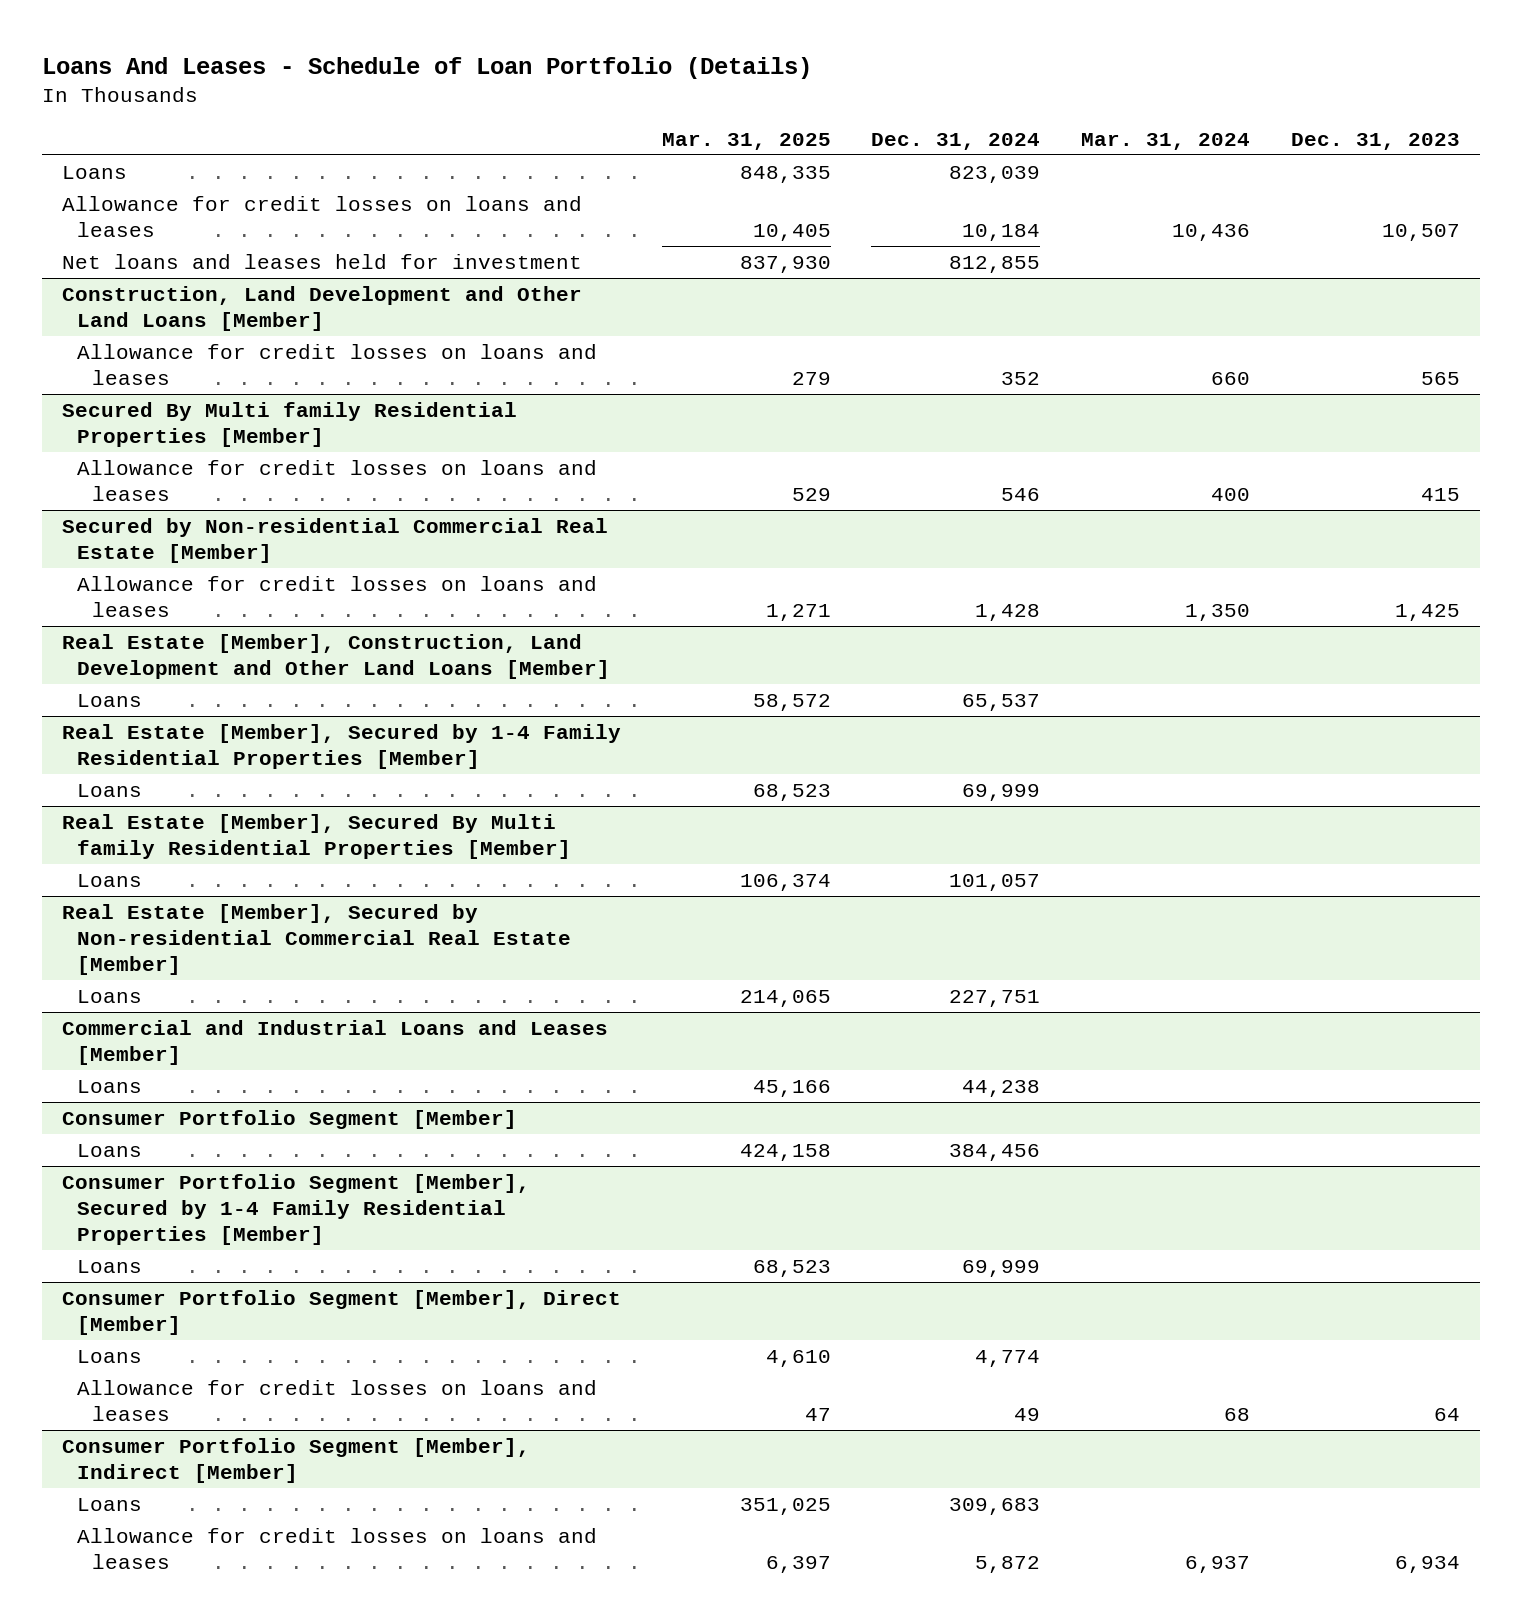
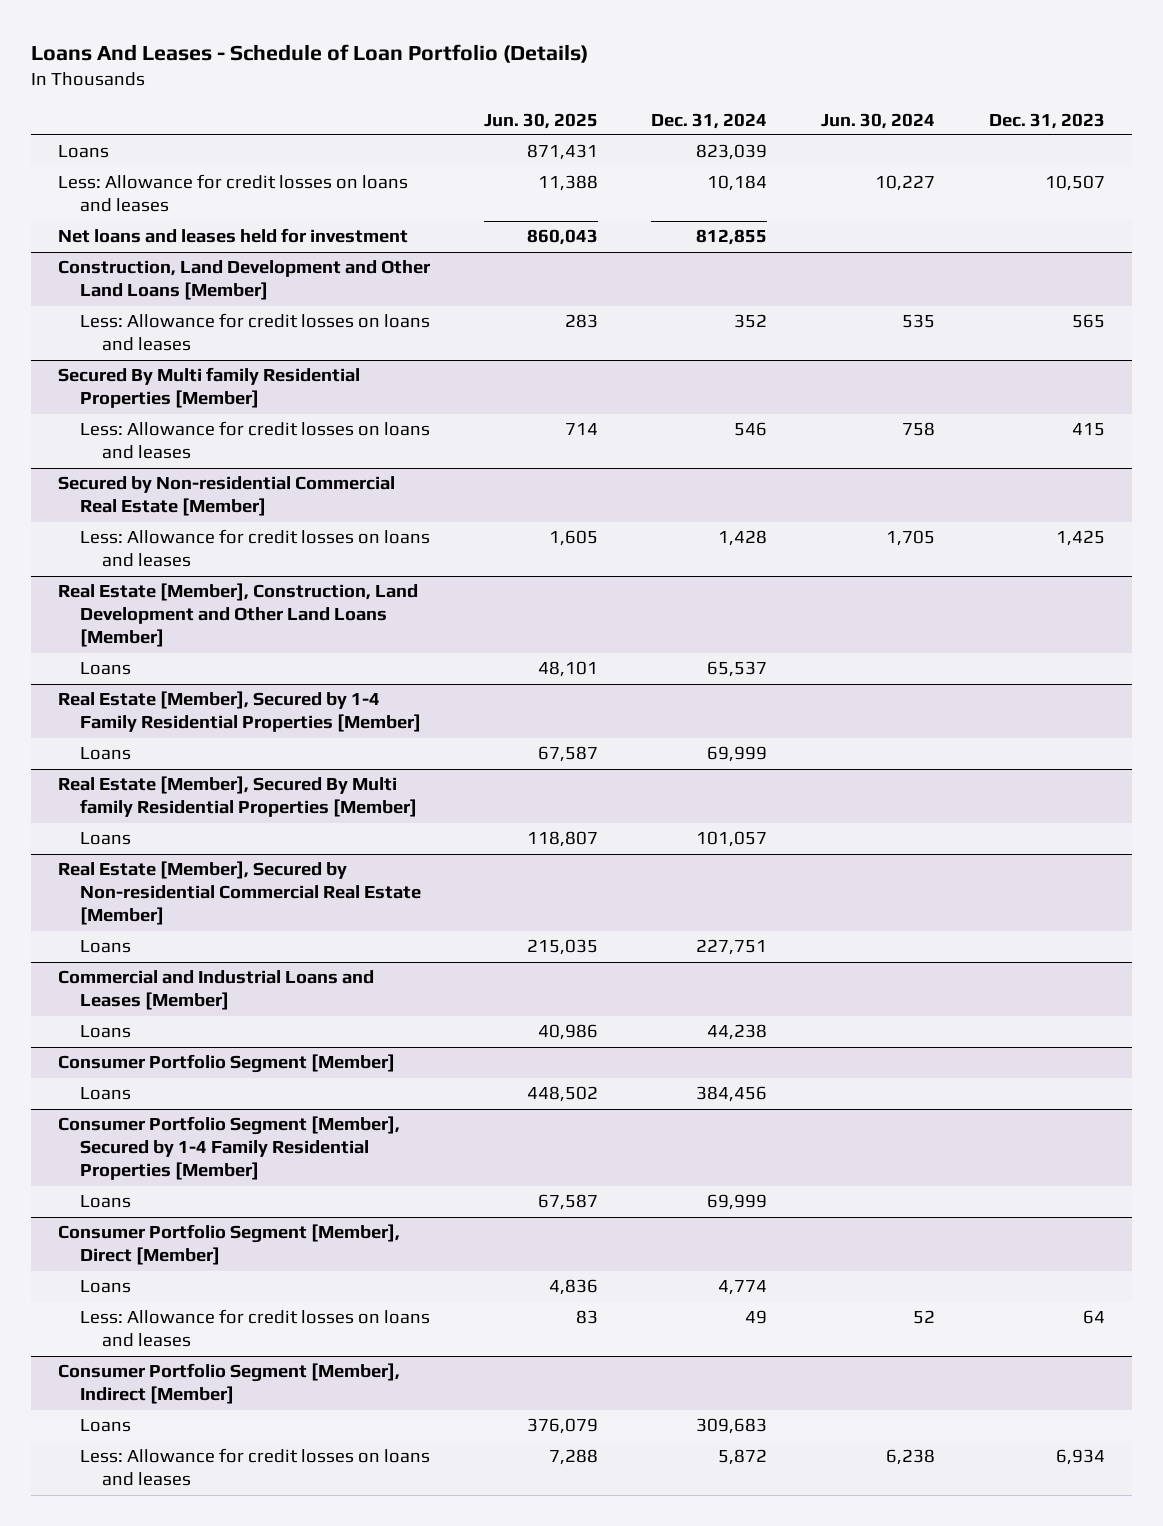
[661,132,831,150] Mar. 31, 2025 -> none
[1080,132,1250,150] Mar. 31, 2024 -> none
none -> [483,112,598,129] Jun. 30, 2025
none -> [821,112,936,129] Jun. 30, 2024
[62,195,583,238] Allowance for credit losses on loans and leases -> [57,174,408,213] Less: Allowance for credit losses on loans and leases
[77,343,598,386] Allowance for credit losses on loans and leases -> [79,313,430,352] Less: Allowance for credit losses on loans and leases
[77,459,598,502] Allowance for credit losses on loans and leases -> [79,421,430,460] Less: Allowance for credit losses on loans and leases
[77,575,598,618] Allowance for credit losses on loans and leases -> [79,529,430,568] Less: Allowance for credit losses on loans and leases
[77,1379,598,1422] Allowance for credit losses on loans and leases -> [79,1309,430,1348] Less: Allowance for credit losses on loans and leases
[77,1527,598,1570] Allowance for credit losses on loans and leases -> [79,1448,430,1487] Less: Allowance for credit losses on loans and leases

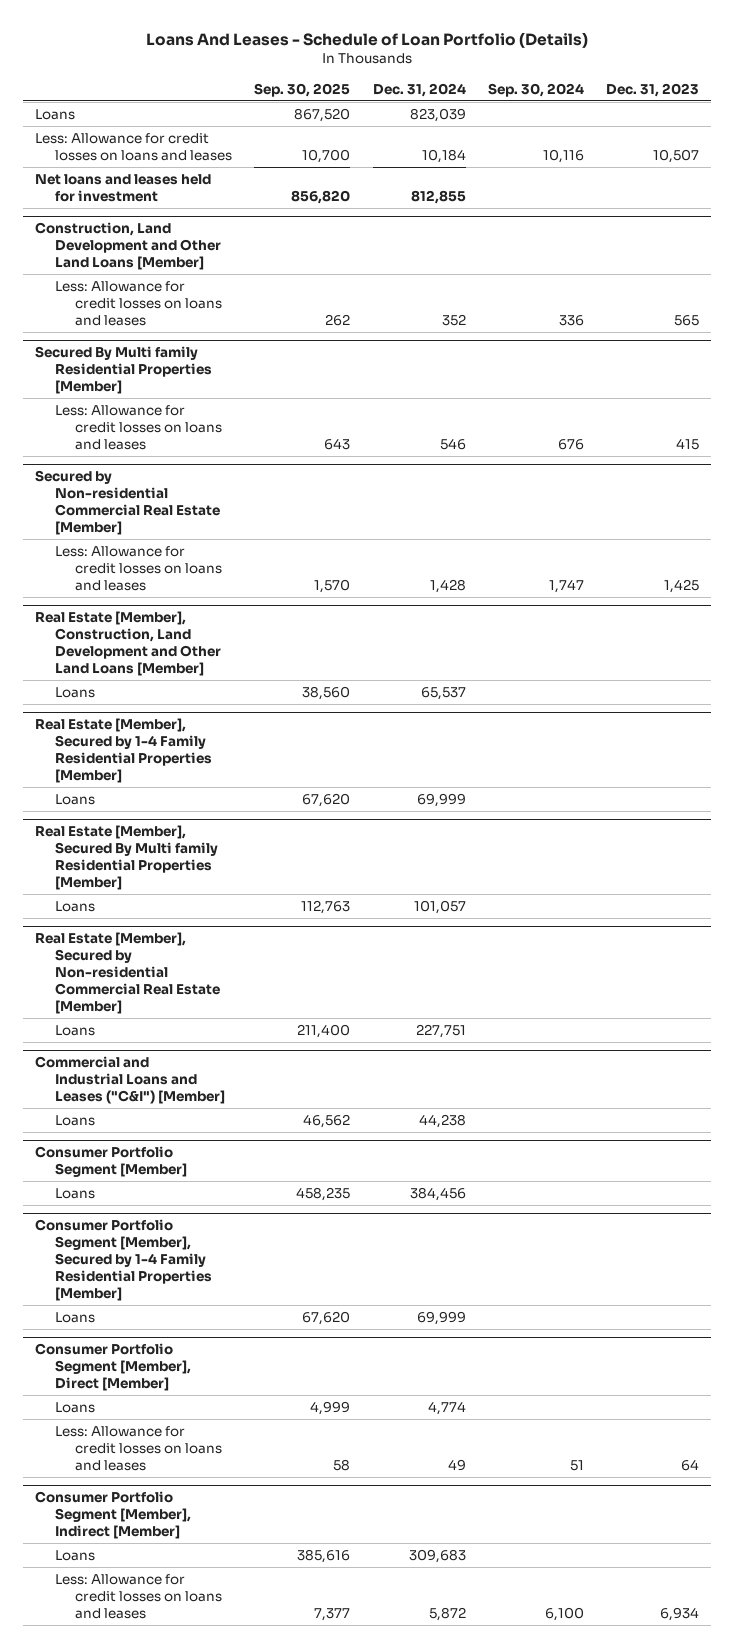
[483,112,598,129] Jun. 30, 2025 -> none
[821,112,936,129] Jun. 30, 2024 -> none
none -> [254,82,351,97] Sep. 30, 2025
none -> [487,82,584,97] Sep. 30, 2024
[57,970,374,1011] Commercial and Industrial Loans and Leases [Member] -> [34,1056,225,1105] Commercial and Industrial Loans and Leases ("C&I") [Member]

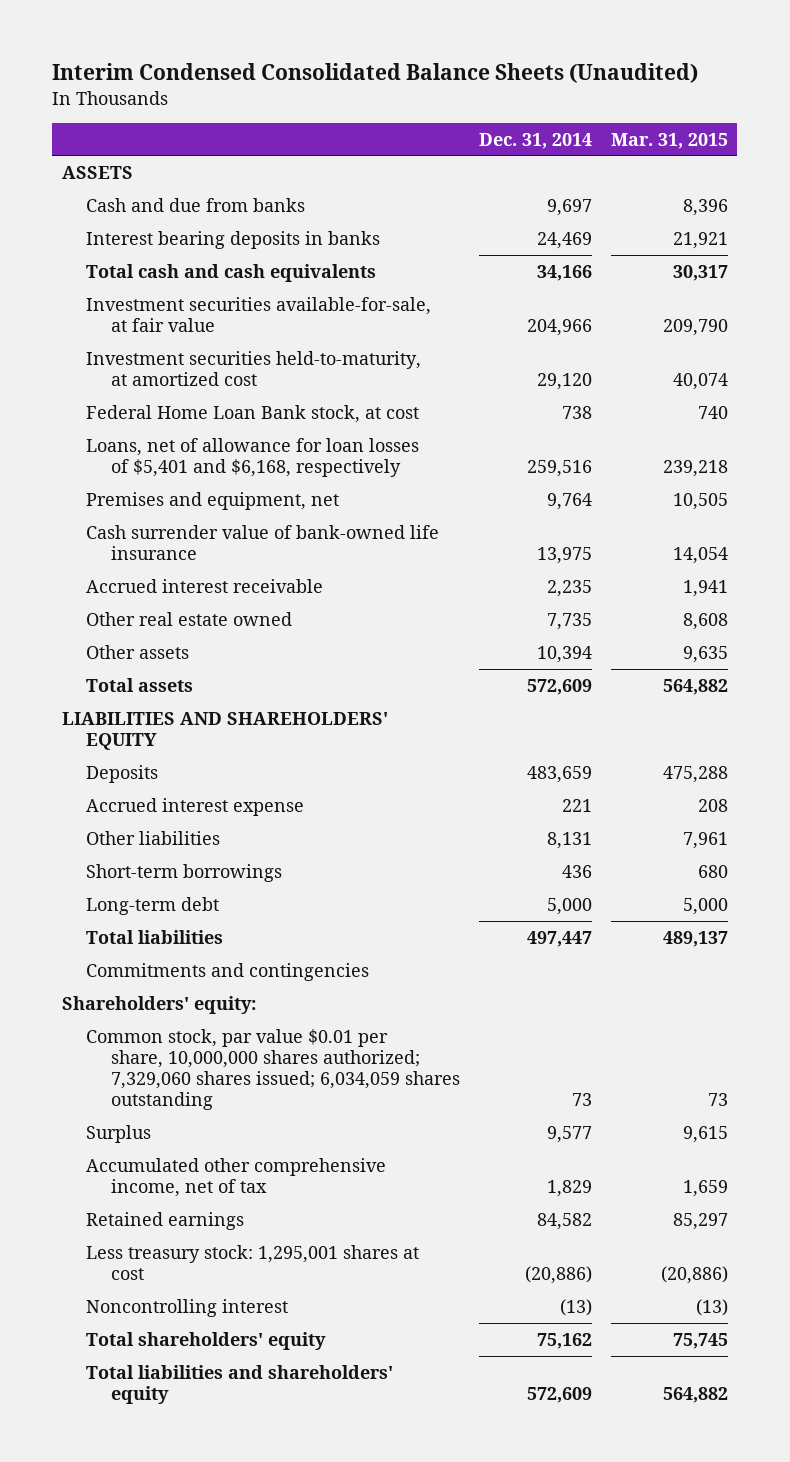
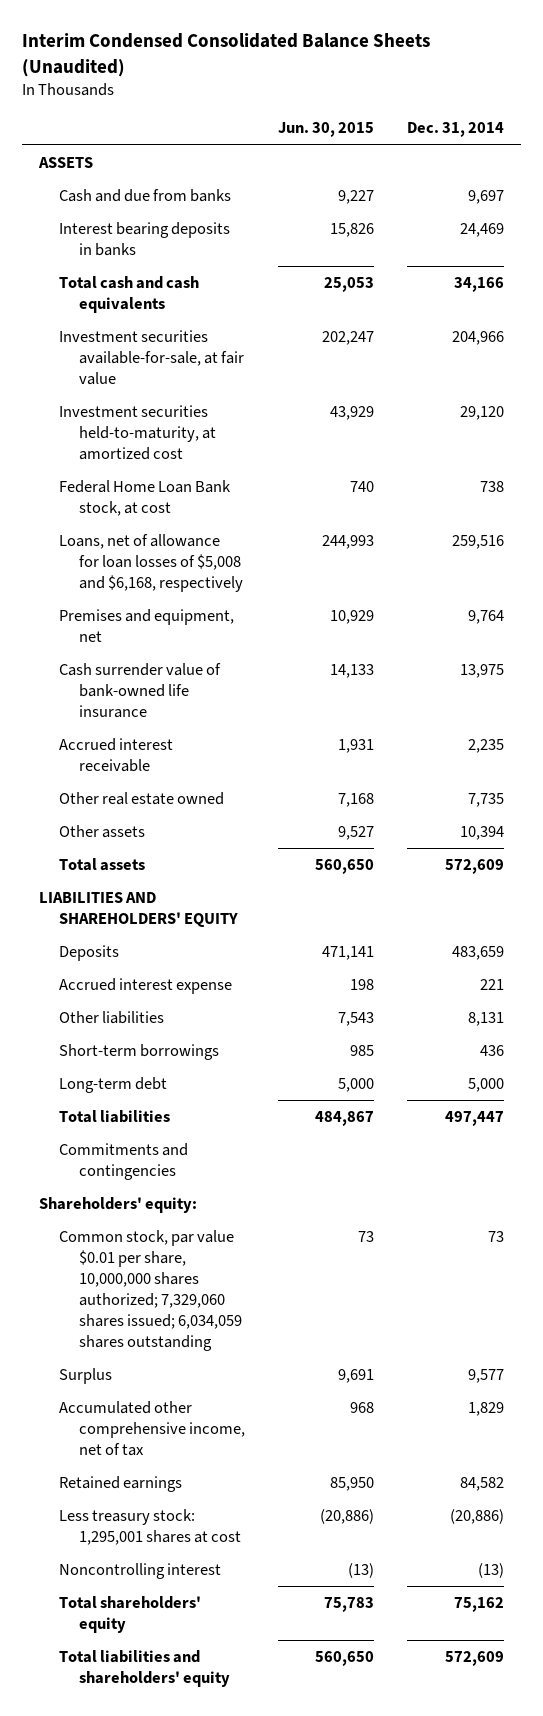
[610,132,728,149] Mar. 31, 2015 -> none
none -> [278,122,375,138] Jun. 30, 2015
[86,437,420,478] Loans, net of allowance for loan losses of $5,401 and $6,168, respectively -> [58,534,244,593] Loans, net of allowance for loan losses of $5,008 and $6,168, respectively

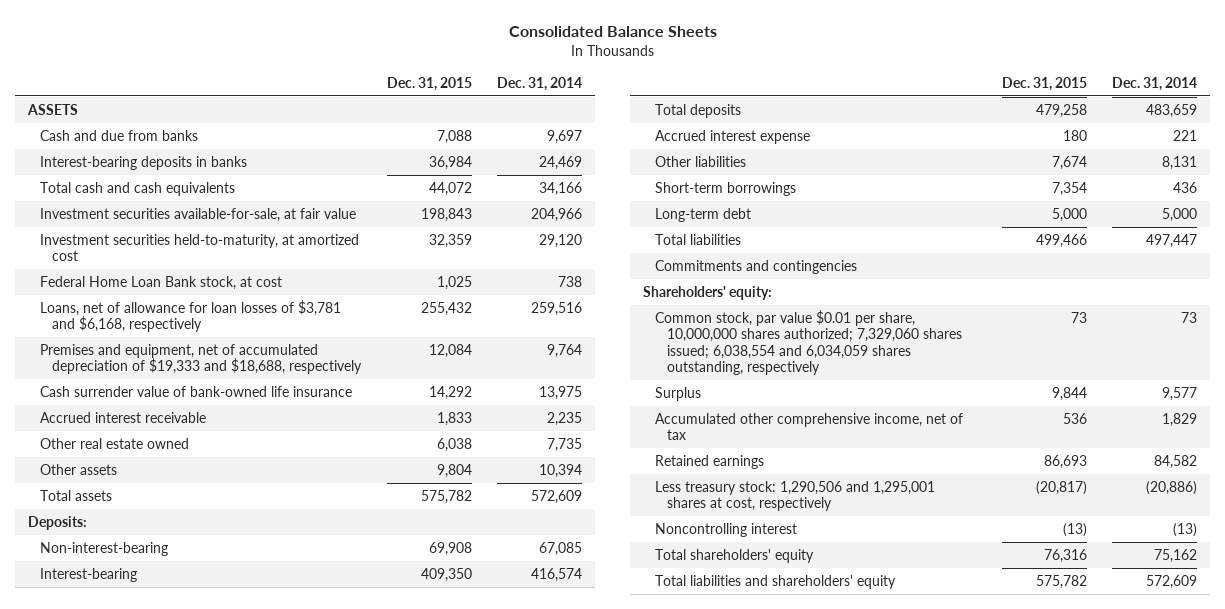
[21,33,430,77] Interim Condensed Consolidated Balance Sheets (Unaudited) -> [508,26,717,38] Consolidated Balance Sheets
[278,122,375,138] Jun. 30, 2015 -> none
none -> [386,76,472,91] Dec. 31, 2015
[58,222,230,257] Interest bearing deposits in banks -> [40,155,248,170] Interest-bearing deposits in banks
[58,534,244,593] Loans, net of allowance for loan losses of $5,008 and $6,168, respectively -> [40,299,342,333] Loans, net of allowance for loan losses of $3,781 and $6,168, respectively
[58,609,234,643] Premises and equipment, net -> [40,343,363,375] Premises and equipment, net of accumulated depreciation of $19,333 and $18,688, respectively
[38,892,238,928] LIABILITIES AND SHAREHOLDERS' EQUITY -> none
none -> [27,515,87,530] Deposits:
none -> [40,541,169,556] Non-interest-bearing
none -> [40,567,138,582] Interest-bearing
[58,945,119,962] Deposits -> [655,103,742,118] Total deposits
[58,1230,243,1352] Common stock, par value $0.01 per share, 10,000,000 shares authorized; 7,329,060 shares issued; 6,034,059 shares outstanding -> [655,309,963,376] Common stock, par value $0.01 per share, 10,000,000 shares authorized; 7,329,060 shares issued; 6,038,554 and 6,034,059 shares outstanding, respectively
[58,1509,242,1546] Less treasury stock: 1,295,001 shares at cost -> [655,480,936,512] Less treasury stock: 1,290,506 and 1,295,001 shares at cost, respectively

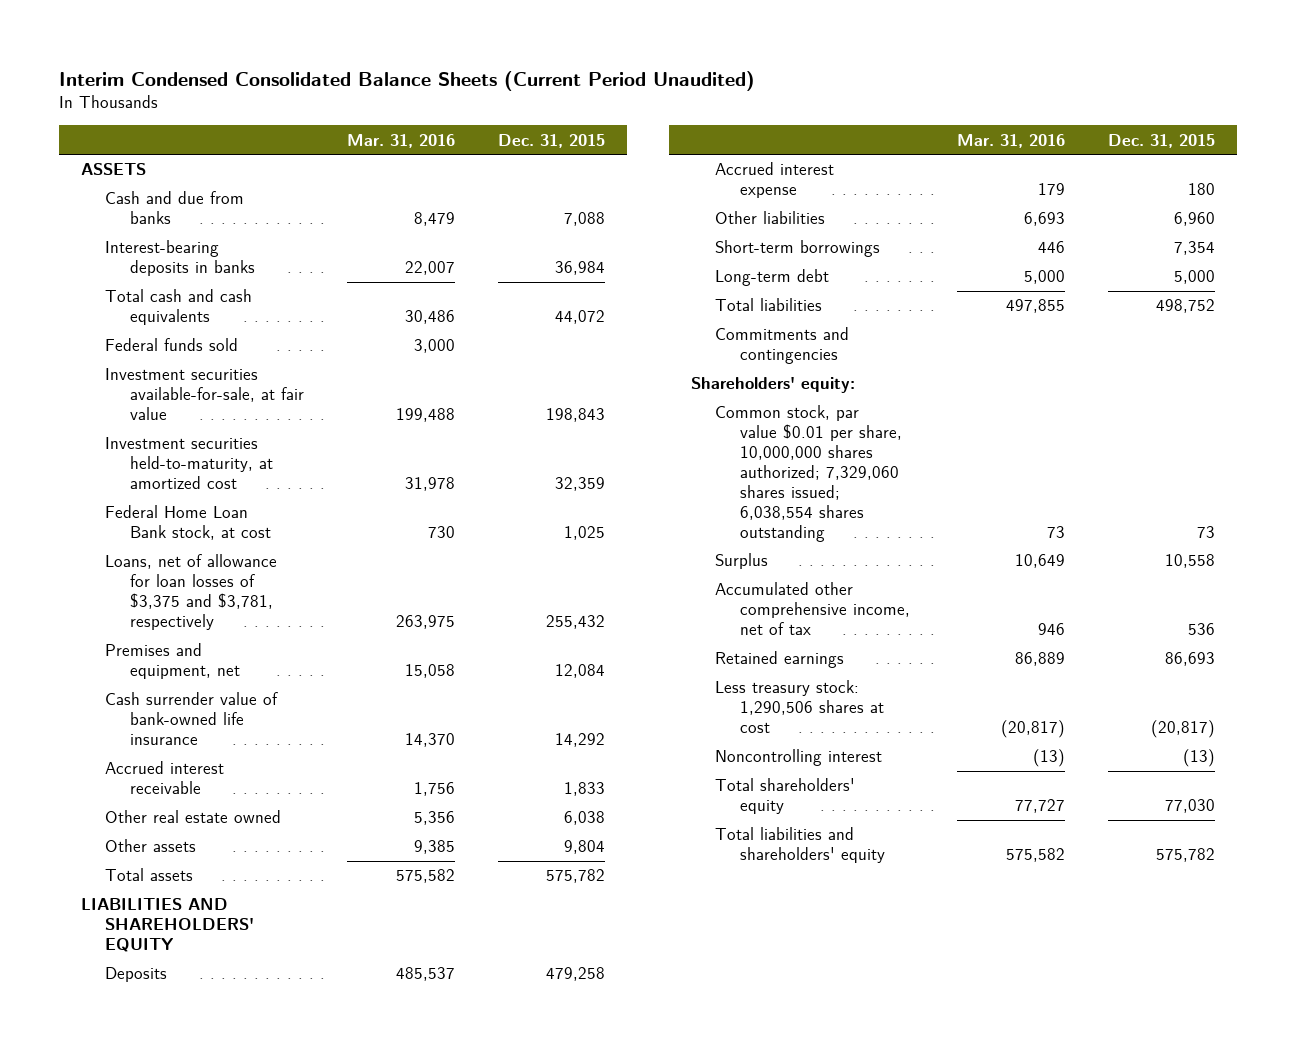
[508,26,717,38] Consolidated Balance Sheets -> [59,70,756,91] Interim Condensed Consolidated Balance Sheets (Current Period Unaudited)
[497,76,583,91] Dec. 31, 2014 -> none
none -> [346,133,455,148] Mar. 31, 2016
none -> [105,338,239,352] Federal funds sold
[40,299,342,333] Loans, net of allowance for loan losses of $3,781 and $6,168, respectively -> [105,554,278,630] Loans, net of allowance for loan losses of $3,375 and $3,781, respectively
[40,343,363,375] Premises and equipment, net of accumulated depreciation of $19,333 and $18,688, respectively -> [105,643,240,680] Premises and equipment, net
[27,515,87,530] Deposits: -> none
[40,541,169,556] Non-interest-bearing -> none
[40,567,138,582] Interest-bearing -> none
none -> [80,898,255,953] LIABILITIES AND SHAREHOLDERS' EQUITY
[655,103,742,118] Total deposits -> [105,967,168,983] Deposits
[1051,155,1087,170] 7,674 -> [1173,212,1215,227] 6,960
[1035,233,1087,248] 499,466 -> [1155,299,1215,314] 498,752
[655,309,963,376] Common stock, par value $0.01 per share, 10,000,000 shares authorized; 7,329,060 shares issued; 6,038,554 and 6,034,059 shares outstanding, respectively -> [715,405,902,542] Common stock, par value $0.01 per share, 10,000,000 shares authorized; 7,329,060 shares issued; 6,038,554 shares outstanding
[1051,386,1087,401] 9,844 -> [1164,554,1215,569] 10,558
[655,480,936,512] Less treasury stock: 1,290,506 and 1,295,001 shares at cost, respectively -> [715,680,884,734] Less treasury stock: 1,290,506 shares at cost
[1043,548,1087,563] 76,316 -> [1164,799,1215,814] 77,030

